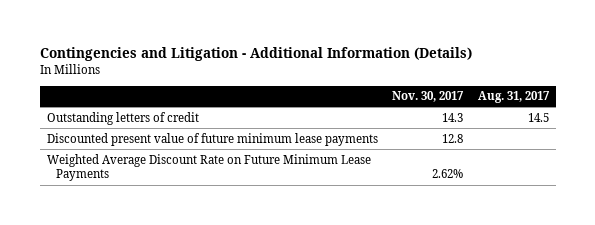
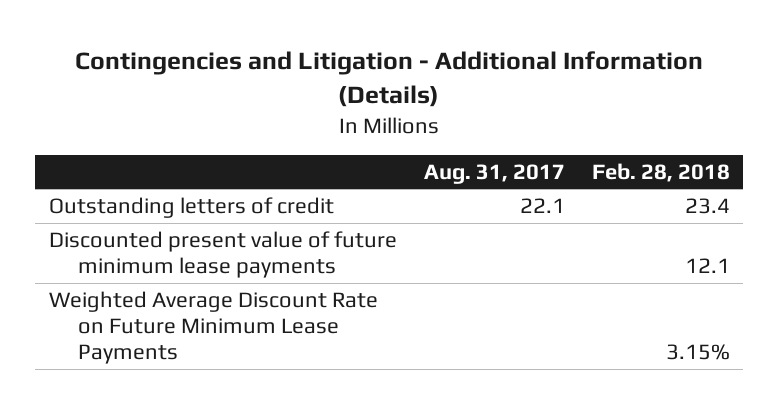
[392,91,465,103] Nov. 30, 2017 -> none
none -> [591,162,730,182] Feb. 28, 2018
[527,112,549,122] 14.5 -> [519,198,565,214] 22.1

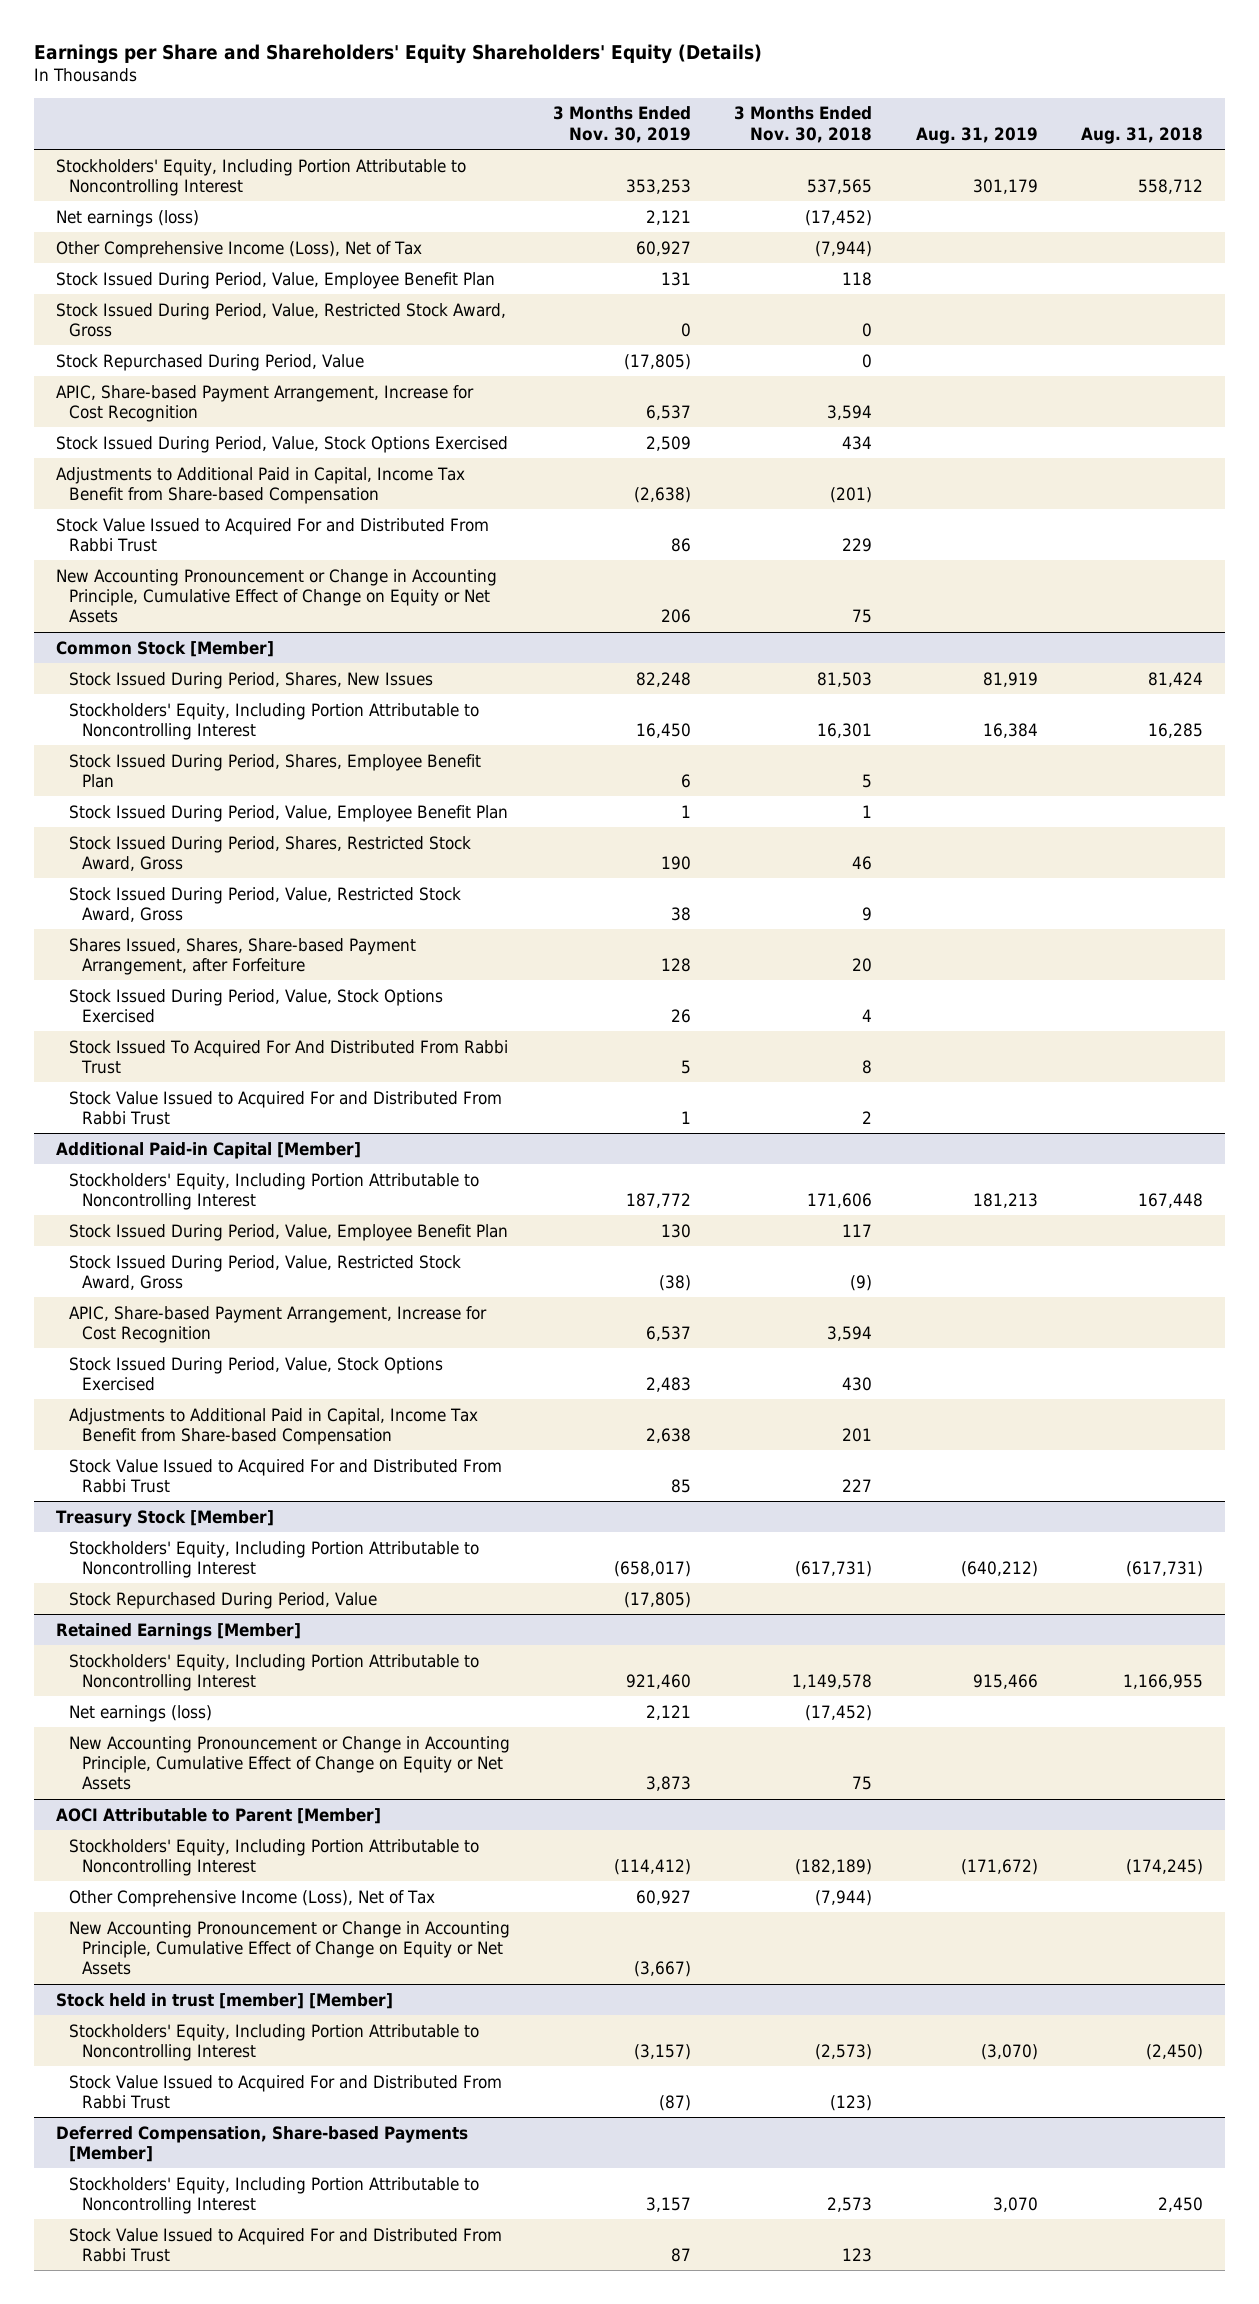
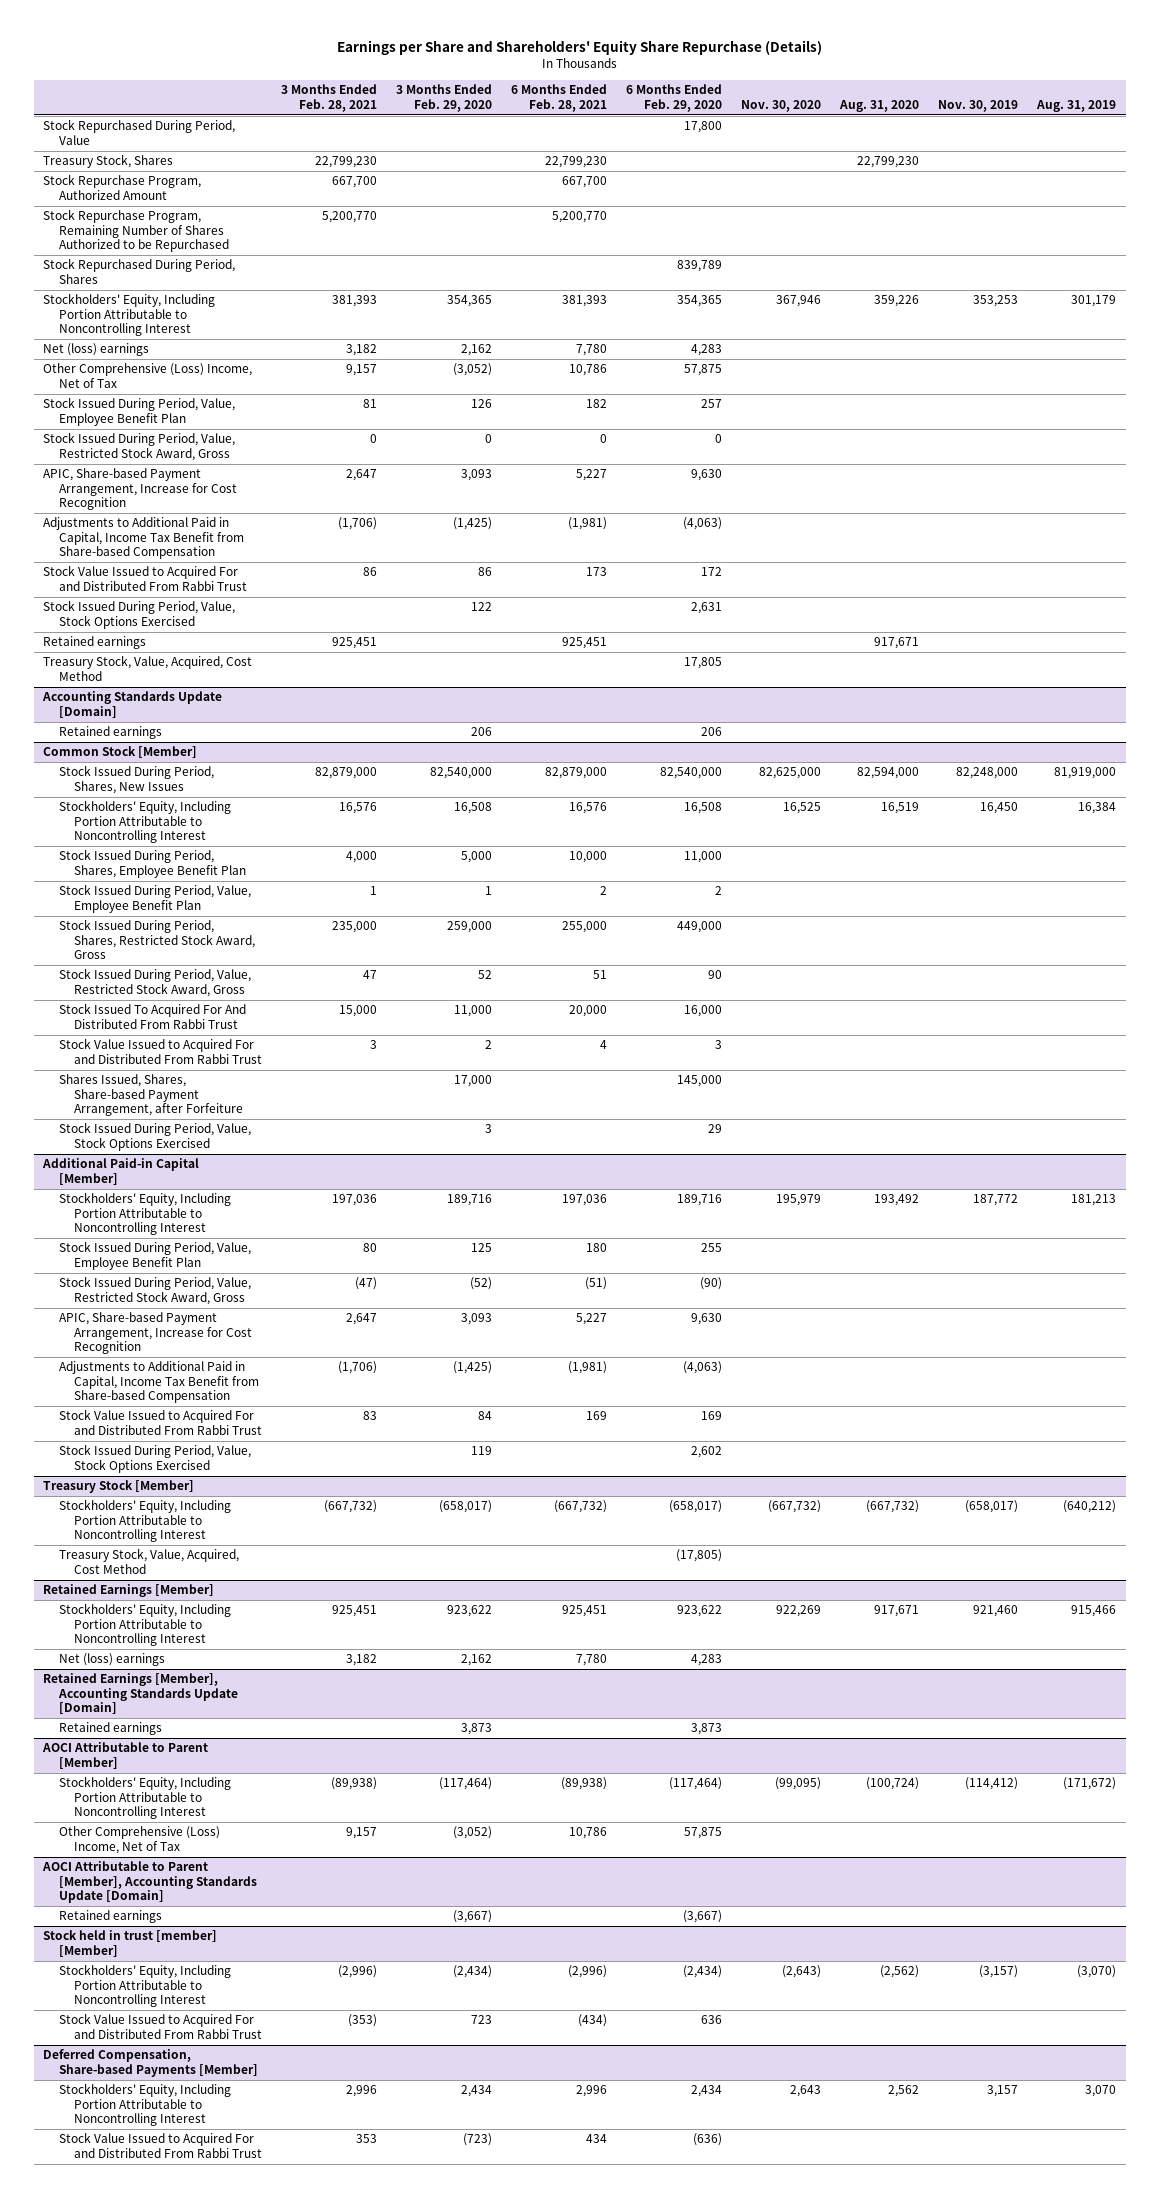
[33,44,762,65] Earnings per Share and Shareholders' Equity Shareholders' Equity (Details) -> [336,40,822,56] Earnings per Share and Shareholders' Equity Share Repurchase (Details)
[553,106,692,143] 3 Months Ended Nov. 30, 2019 -> none
[734,106,873,143] 3 Months Ended Nov. 30, 2018 -> none
[1081,126,1204,144] Aug. 31, 2018 -> none
none -> [281,84,378,112] 3 Months Ended Feb. 28, 2021
none -> [396,84,493,112] 3 Months Ended Feb. 29, 2020
none -> [511,84,608,112] 6 Months Ended Feb. 28, 2021
none -> [626,84,723,112] 6 Months Ended Feb. 29, 2020
none -> [741,99,822,112] Nov. 30, 2020
none -> [839,99,920,112] Aug. 31, 2020
none -> [938,99,1019,112] Nov. 30, 2019
[55,353,364,371] Stock Repurchased During Period, Value -> [43,119,236,145] Stock Repurchased During Period, Value
none -> [43,154,174,169] Treasury Stock, Shares
none -> [43,174,202,200] Stock Repurchase Program, Authorized Amount
none -> [43,209,229,253] Stock Repurchase Program, Remaining Number of Shares Authorized to be Repurchased
none -> [43,258,236,284] Stock Repurchased During Period, Shares
[55,209,199,227] Net earnings (loss) -> [43,343,150,357] Net (loss) earnings
[55,240,422,258] Other Comprehensive Income (Loss), Net of Tax -> [43,363,253,388] Other Comprehensive (Loss) Income, Net of Tax
[55,568,497,624] New Accounting Pronouncement or Change in Accounting Principle, Cumulative Effect of Change on Equity or Net Assets -> none
[55,435,508,453] Stock Issued During Period, Value, Stock Options Exercised -> [43,600,236,629] Stock Issued During Period, Value, Stock Options Exercised
none -> [43,636,147,650] Retained earnings
none -> [43,655,253,681] Treasury Stock, Value, Acquired, Cost Method
none -> [42,691,223,718] Accounting Standards Update [Domain]
none -> [58,726,162,740] Retained earnings
[982,671,1038,687] 81,919 -> [1054,767,1117,780] 81,919,000
[68,937,416,975] Shares Issued, Shares, Share-based Payment Arrangement, after Forfeiture -> [58,1074,244,1117] Shares Issued, Shares, Share-based Payment Arrangement, after Forfeiture
[68,988,443,1023] Stock Issued During Period, Value, Stock Options Exercised -> [58,1122,251,1151] Stock Issued During Period, Value, Stock Options Exercised
[68,1356,443,1391] Stock Issued During Period, Value, Stock Options Exercised -> [58,1444,251,1473] Stock Issued During Period, Value, Stock Options Exercised
[68,1591,377,1609] Stock Repurchased During Period, Value -> none
none -> [58,1548,239,1574] Treasury Stock, Value, Acquired, Cost Method
[68,1735,510,1791] New Accounting Pronouncement or Change in Accounting Principle, Cumulative Effect of Change on Equity or Net Assets -> none
[68,1704,212,1722] Net earnings (loss) -> [58,1653,165,1667] Net (loss) earnings
none -> [43,1673,238,1715] Retained Earnings [Member], Accounting Standards Update [Domain]
none -> [58,1722,162,1736] Retained earnings
[68,1920,510,1976] New Accounting Pronouncement or Change in Accounting Principle, Cumulative Effect of Change on Equity or Net Assets -> none
[68,1889,435,1907] Other Comprehensive Income (Loss), Net of Tax -> [58,1826,220,1854] Other Comprehensive (Loss) Income, Net of Tax
none -> [42,1861,257,1904] AOCI Attributable to Parent [Member], Accounting Standards Update [Domain]
none -> [58,1910,162,1924] Retained earnings

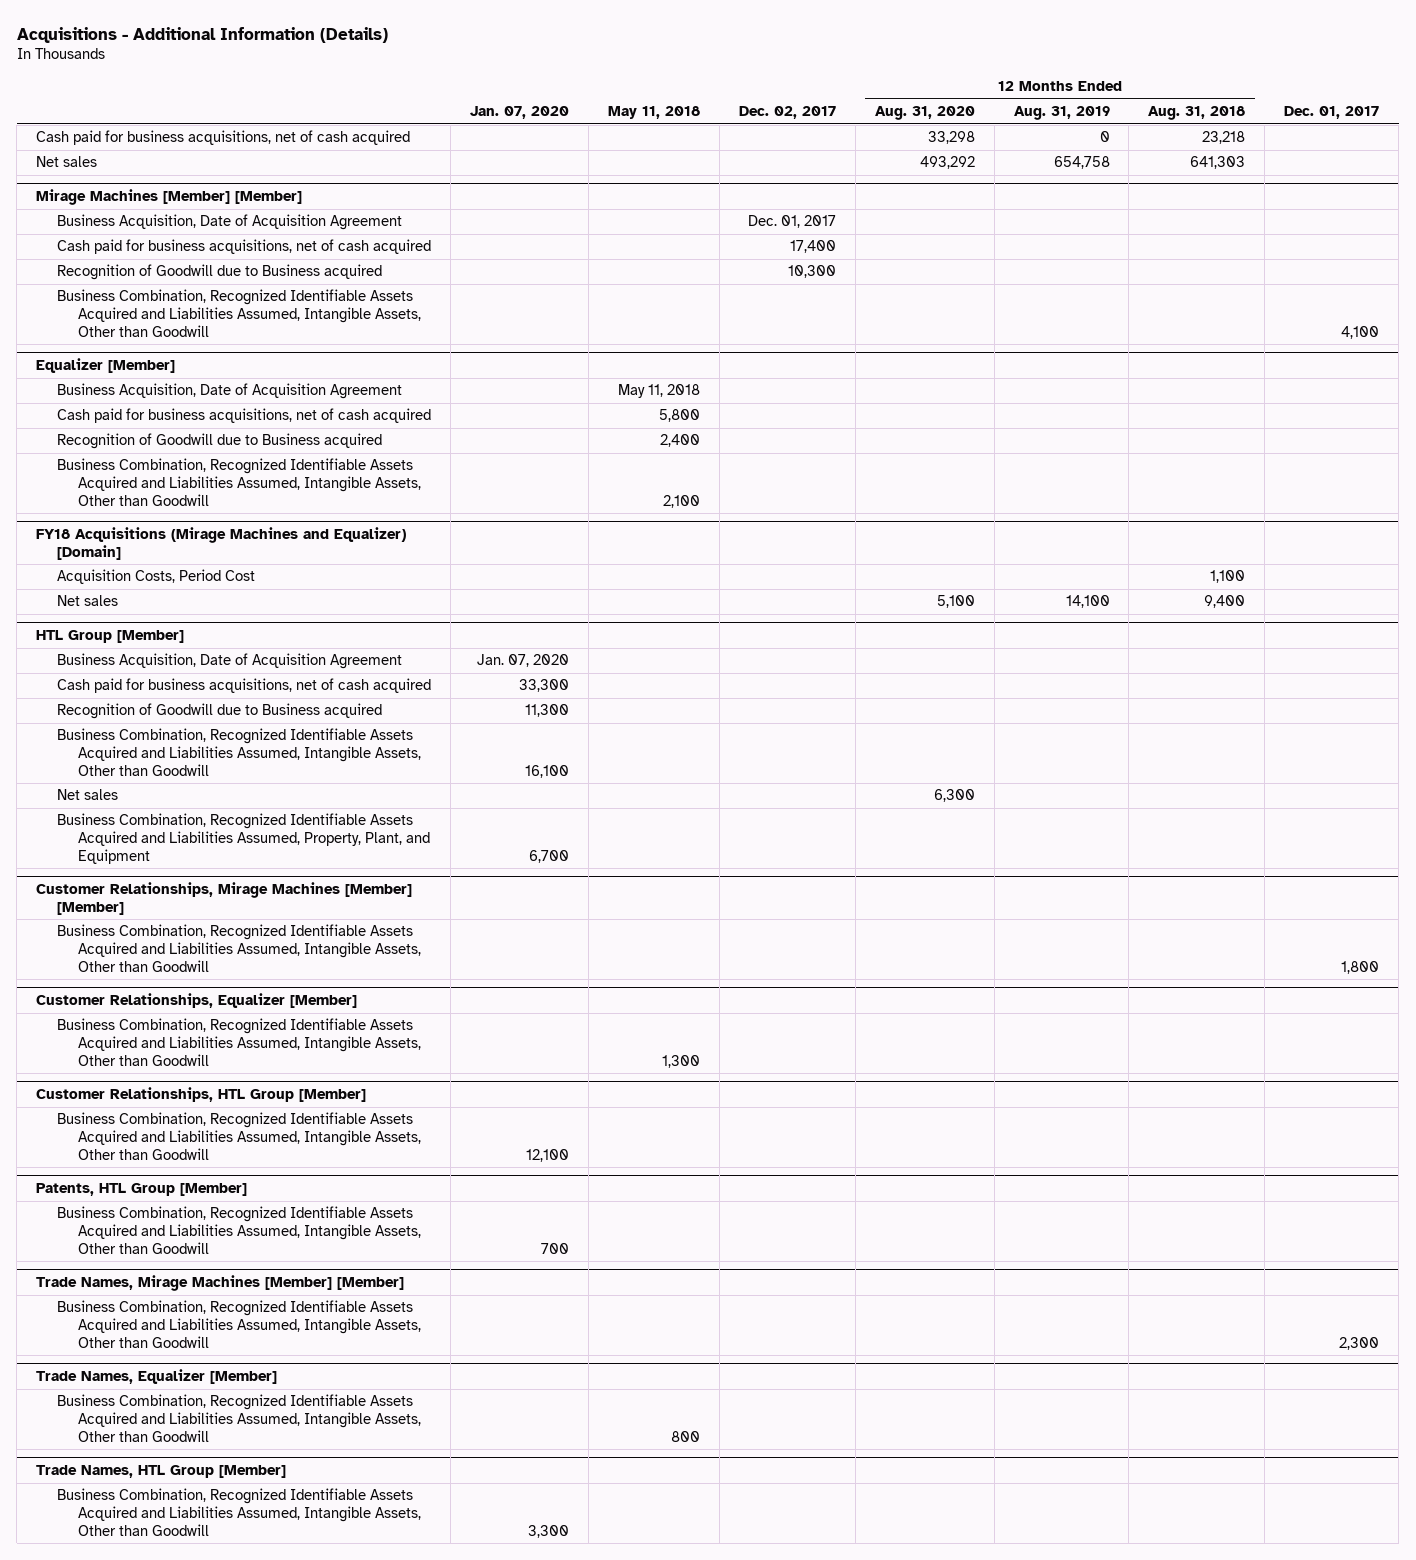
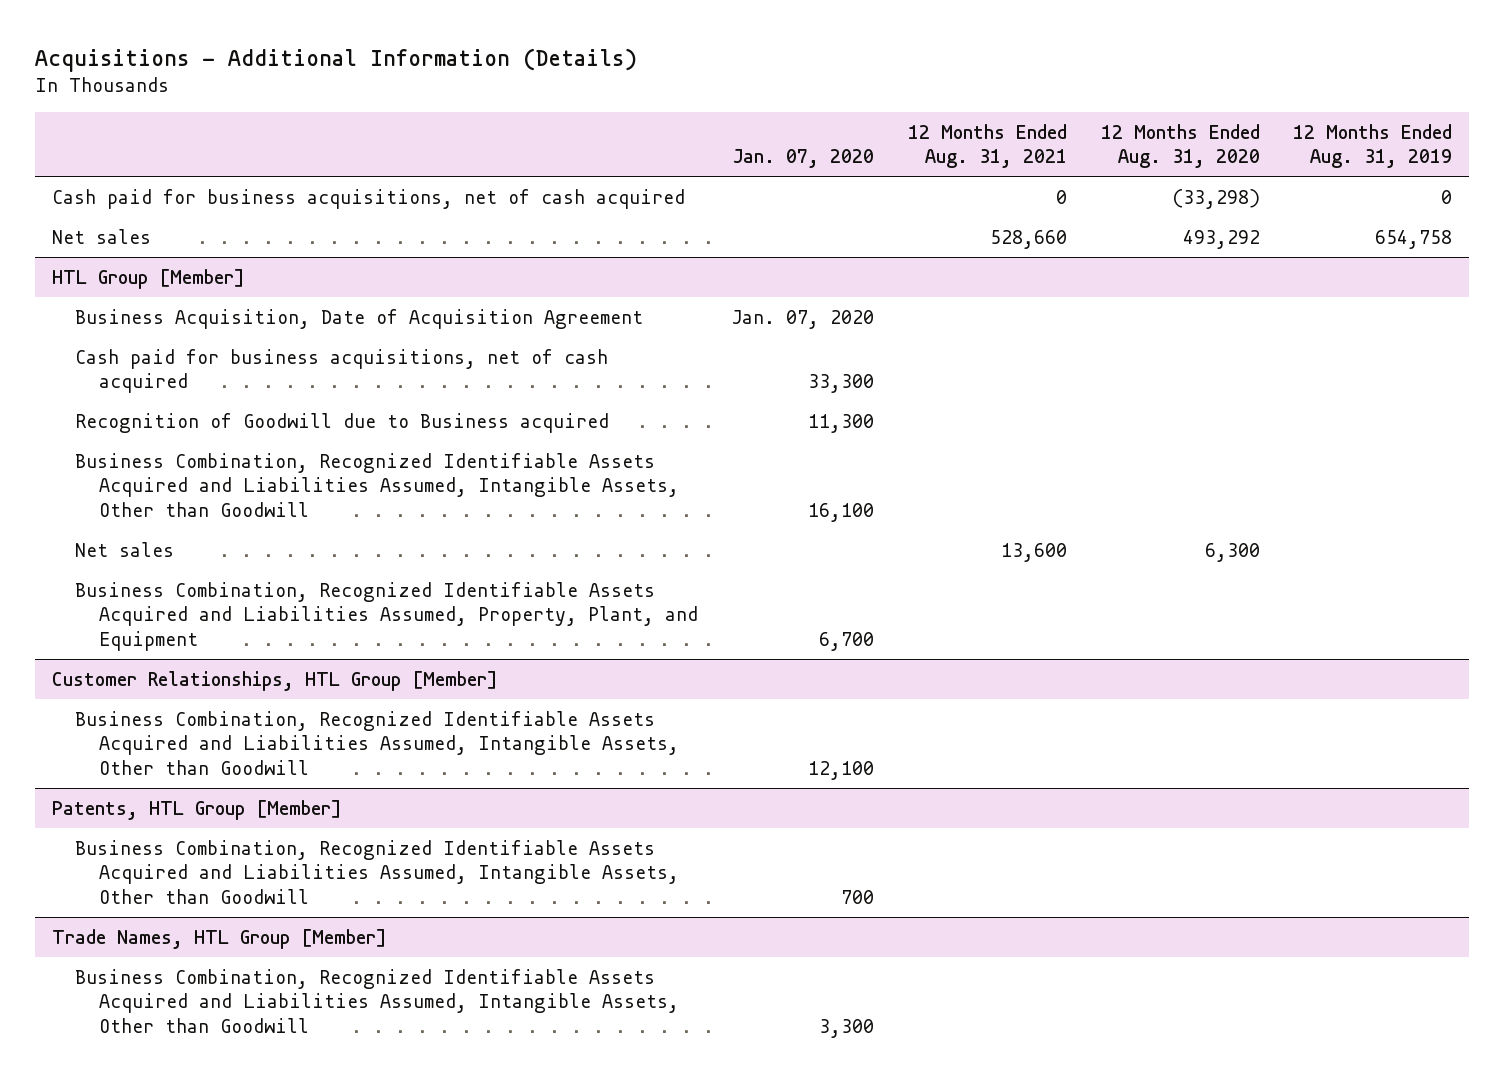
[607,106,700,120] May 11, 2018 -> none
[738,106,836,120] Dec. 02, 2017 -> none
[1148,106,1246,121] Aug. 31, 2018 -> none
[1284,106,1380,120] Dec. 01, 2017 -> none
none -> [907,123,1067,169] 12 Months Ended Aug. 31, 2021
[927,131,975,145] 33,298 -> [1171,188,1260,209] (33,298)
[36,189,303,206] Mirage Machines [Member] [Member] -> none
[57,214,403,231] Business Acquisition, Date of Acquisition Agreement -> none
[57,239,432,255] Cash paid for business acquisitions, net of cash acquired -> none
[57,264,383,281] Recognition of Goodwill due to Business acquired -> none
[57,289,421,337] Business Combination, Recognized Identifiable Assets Acquired and Liabilities Assumed, Intangible Assets, Other than Goodwill -> none
[36,358,176,374] Equalizer [Member] -> none
[57,383,403,400] Business Acquisition, Date of Acquisition Agreement -> none
[57,408,432,424] Cash paid for business acquisitions, net of cash acquired -> none
[57,433,383,450] Recognition of Goodwill due to Business acquired -> none
[57,458,421,506] Business Combination, Recognized Identifiable Assets Acquired and Liabilities Assumed, Intangible Assets, Other than Goodwill -> none
[36,527,407,560] FY18 Acquisitions (Mirage Machines and Equalizer) [Domain] -> none
[57,569,256,585] Acquisition Costs, Period Cost -> none
[57,595,119,607] Net sales -> none
[36,882,413,915] Customer Relationships, Mirage Machines [Member] [Member] -> none
[57,924,421,972] Business Combination, Recognized Identifiable Assets Acquired and Liabilities Assumed, Intangible Assets, Other than Goodwill -> none
[36,993,358,1009] Customer Relationships, Equalizer [Member] -> none
[57,1018,421,1066] Business Combination, Recognized Identifiable Assets Acquired and Liabilities Assumed, Intangible Assets, Other than Goodwill -> none
[36,1275,405,1292] Trade Names, Mirage Machines [Member] [Member] -> none
[57,1300,421,1348] Business Combination, Recognized Identifiable Assets Acquired and Liabilities Assumed, Intangible Assets, Other than Goodwill -> none
[36,1369,278,1385] Trade Names, Equalizer [Member] -> none
[57,1394,421,1442] Business Combination, Recognized Identifiable Assets Acquired and Liabilities Assumed, Intangible Assets, Other than Goodwill -> none

